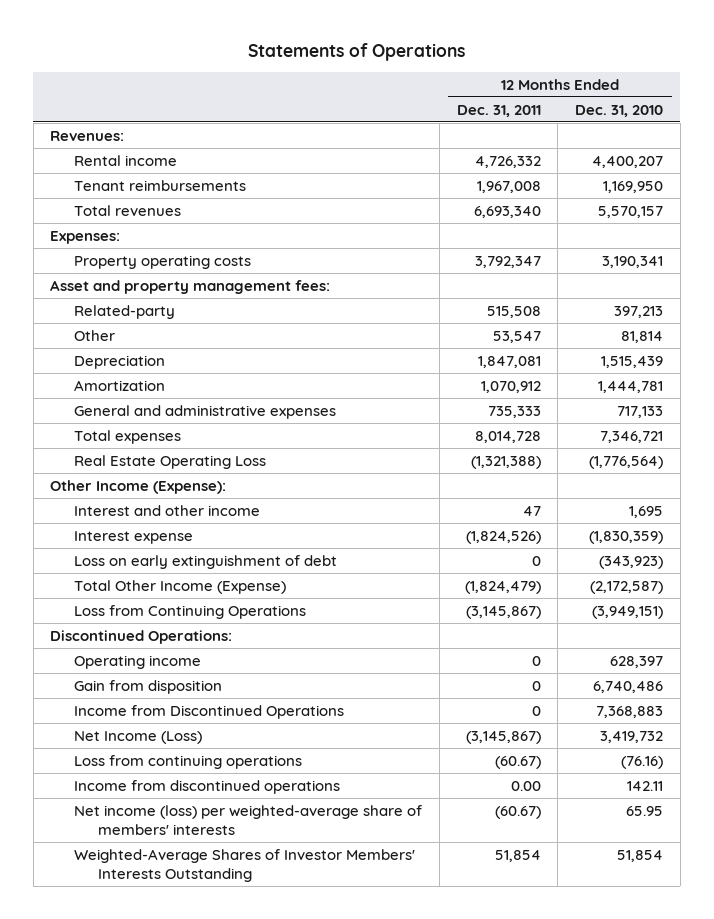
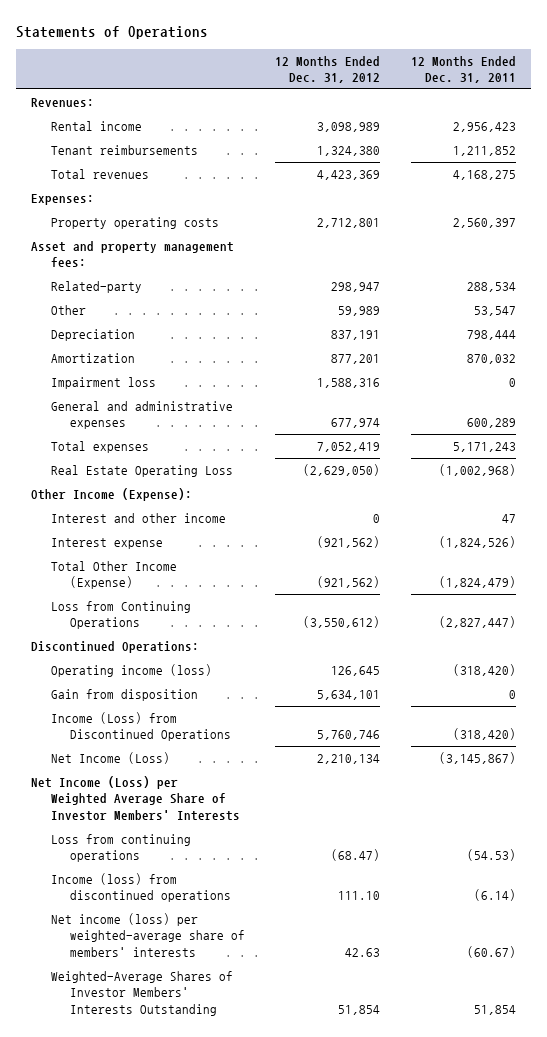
[575,104,664,117] Dec. 31, 2010 -> none
none -> [275,55,381,84] 12 Months Ended Dec. 31, 2012
[474,155,541,168] 4,726,332 -> [452,121,516,132] 2,956,423
[476,180,541,193] 1,967,008 -> [452,145,516,156] 1,211,852
[473,205,541,218] 6,693,340 -> [452,169,516,180] 4,168,275
[474,255,541,268] 3,792,347 -> [452,217,516,228] 2,560,397
[486,305,541,318] 515,508 -> [466,281,516,292] 288,534
[477,355,541,368] 1,847,081 -> [466,329,516,340] 798,444
[480,380,541,393] 1,070,912 -> [466,353,516,364] 870,032
none -> [50,376,156,389] Impairment loss
[487,405,541,418] 735,333 -> [466,418,516,429] 600,289
[474,430,541,443] 8,014,728 -> [452,441,516,452] 5,171,243
[470,455,541,469] (1,321,388) -> [438,463,516,476] (1,002,968)
[74,554,338,569] Loss on early extinguishment of debt -> none
[465,605,541,619] (3,145,867) -> [438,616,516,629] (2,827,447)
[74,654,202,669] Operating income -> [50,663,212,677] Operating income (loss)
[531,655,541,666] 0 -> [452,663,516,676] (318,420)
[74,704,345,719] Income from Discontinued Operations -> [50,711,232,742] Income (Loss) from Discontinued Operations
[531,705,541,716] 0 -> [452,728,516,741] (318,420)
none -> [31,775,240,821] Net Income (Loss) per Weighted Average Share of Investor Members' Interests
[494,755,541,769] (60.67) -> [466,849,516,862] (54.53)
[74,779,341,794] Income from discontinued operations -> [50,872,232,903] Income (loss) from discontinued operations
[510,780,541,791] 0.00 -> [473,889,516,902] (6.14)

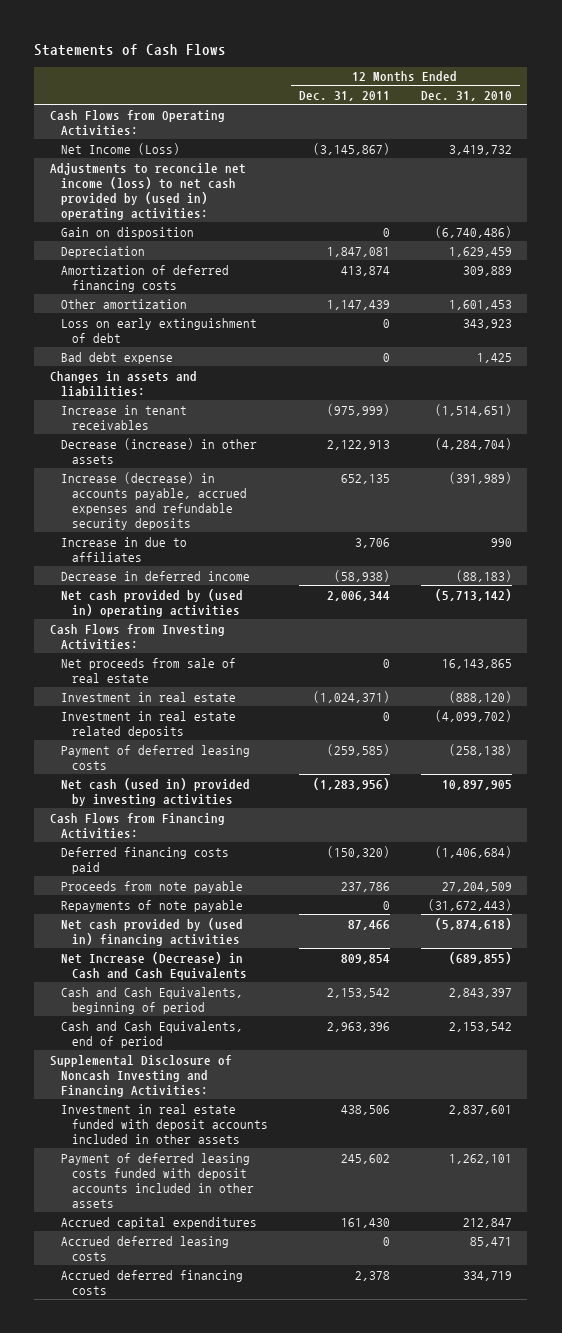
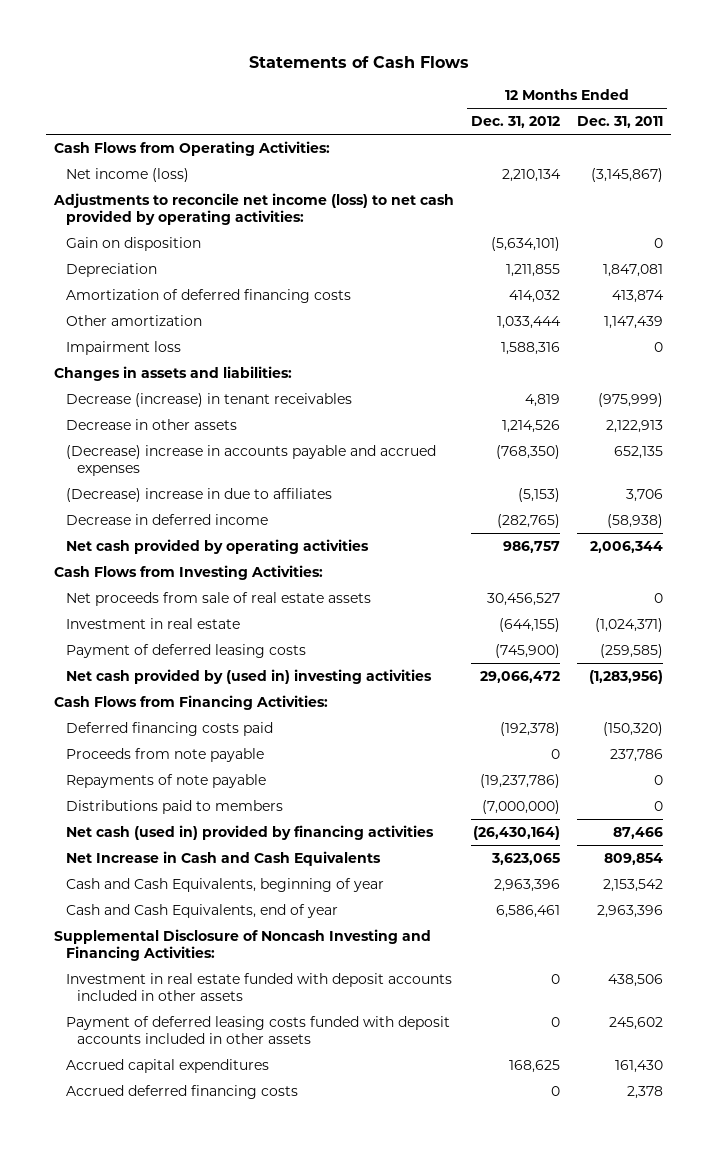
[420,91,512,102] Dec. 31, 2010 -> none
none -> [471,116,561,129] Dec. 31, 2012
[60,142,180,155] Net Income (Loss) -> [65,168,189,183] Net income (loss)
[49,162,246,220] Adjustments to reconcile net income (loss) to net cash provided by (used in) operating activities: -> [53,193,455,226] Adjustments to reconcile net income (loss) to net cash provided by operating activities:
[60,317,257,343] Loss on early extinguishment of debt -> none
[60,351,173,364] Bad debt expense -> none
none -> [65,341,181,356] Impairment loss
[60,404,187,430] Increase in tenant receivables -> [65,393,352,408] Decrease (increase) in tenant receivables
[60,437,257,464] Decrease (increase) in other assets -> [65,419,237,431] Decrease in other assets
[60,471,247,530] Increase (decrease) in accounts payable, accrued expenses and refundable security deposits -> [65,445,436,477] (Decrease) increase in accounts payable and accrued expenses
[60,536,187,562] Increase in due to affiliates -> [65,488,332,503] (Decrease) increase in due to affiliates
[60,588,243,617] Net cash provided by (used in) operating activities -> [65,539,369,555] Net cash provided by operating activities
[60,657,236,683] Net proceeds from sale of real estate -> [65,592,371,607] Net proceeds from sale of real estate assets
[60,710,236,738] Investment in real estate related deposits -> none
[60,777,250,806] Net cash (used in) provided by investing activities -> [65,669,432,685] Net cash provided by (used in) investing activities
none -> [65,800,283,815] Distributions paid to members
[60,917,243,946] Net cash provided by (used in) financing activities -> [65,825,434,841] Net cash (used in) provided by financing activities
[60,951,247,980] Net Increase (Decrease) in Cash and Cash Equivalents -> [65,851,381,867] Net Increase in Cash and Cash Equivalents
[60,986,243,1014] Cash and Cash Equivalents, beginning of period -> [65,878,384,893] Cash and Cash Equivalents, beginning of year
[60,1020,243,1048] Cash and Cash Equivalents, end of period -> [65,904,338,919] Cash and Cash Equivalents, end of year
[60,1235,229,1261] Accrued deferred leasing costs -> none

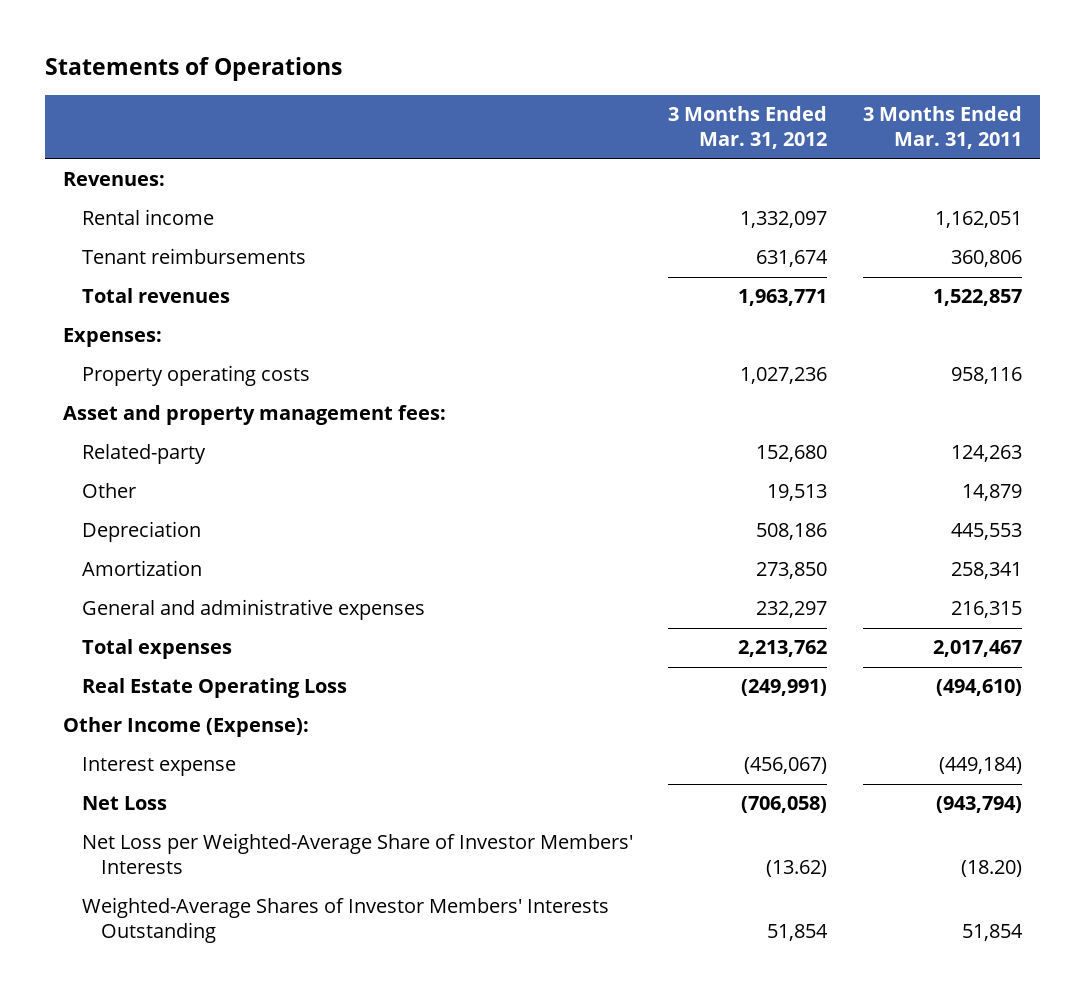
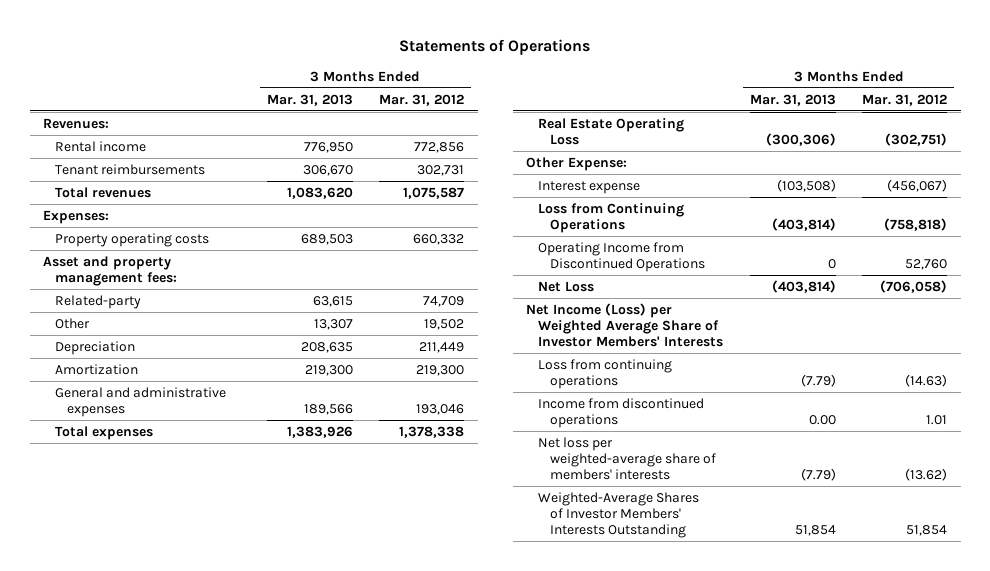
[862,106,1022,149] 3 Months Ended Mar. 31, 2011 -> none
none -> [266,93,353,106] Mar. 31, 2013
[740,211,828,229] 1,332,097 -> [414,141,465,153] 772,856
[756,250,829,268] 631,674 -> [417,164,465,176] 302,731
[738,289,828,307] 1,963,771 -> [403,186,465,199] 1,075,587
[740,367,828,385] 1,027,236 -> [413,233,465,245] 660,332
[756,445,828,463] 152,680 -> [423,295,465,307] 74,709
[767,484,828,502] 19,513 -> [424,318,465,330] 19,502
[756,523,828,541] 508,186 -> [419,341,465,353] 211,449
[756,562,828,580] 273,850 -> [416,364,465,376] 219,300
[756,601,828,619] 232,297 -> [416,404,465,416] 193,046
[738,640,828,658] 2,213,762 -> [399,425,465,438] 1,378,338
[741,679,828,697] (249,991) -> [885,133,948,147] (302,751)
[62,717,309,738] Other Income (Expense): -> [525,156,627,171] Other Expense:
none -> [538,202,685,234] Loss from Continuing Operations
none -> [538,241,706,273] Operating Income from Discontinued Operations
none -> [525,302,724,348] Net Income (Loss) per Weighted Average Share of Investor Members' Interests
none -> [538,358,673,390] Loss from continuing operations
none -> [538,397,705,429] Income from discontinued operations
[81,833,633,875] Net Loss per Weighted-Average Share of Investor Members' Interests -> [538,436,717,481] Net loss per weighted-average share of members' interests

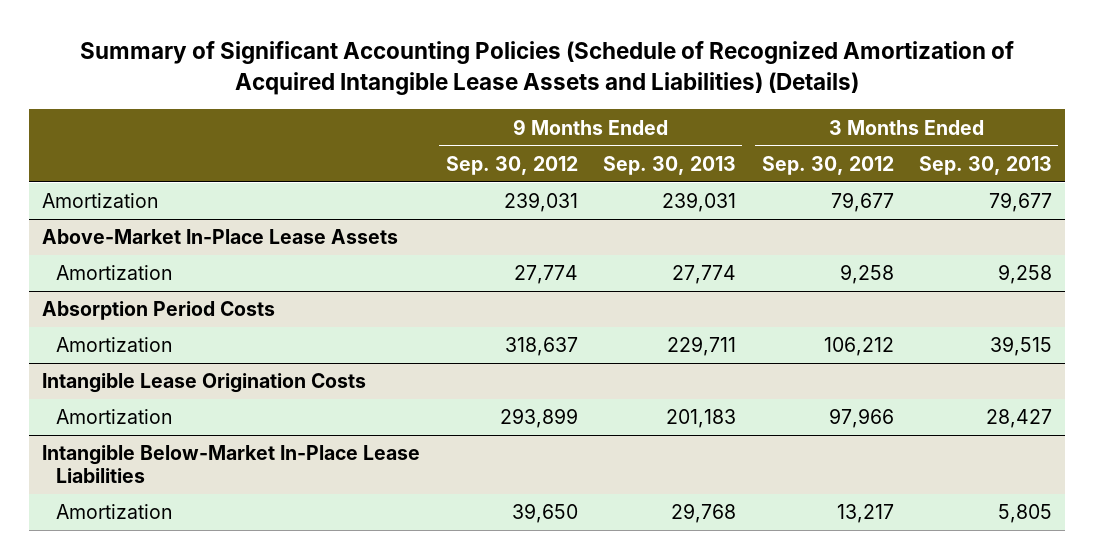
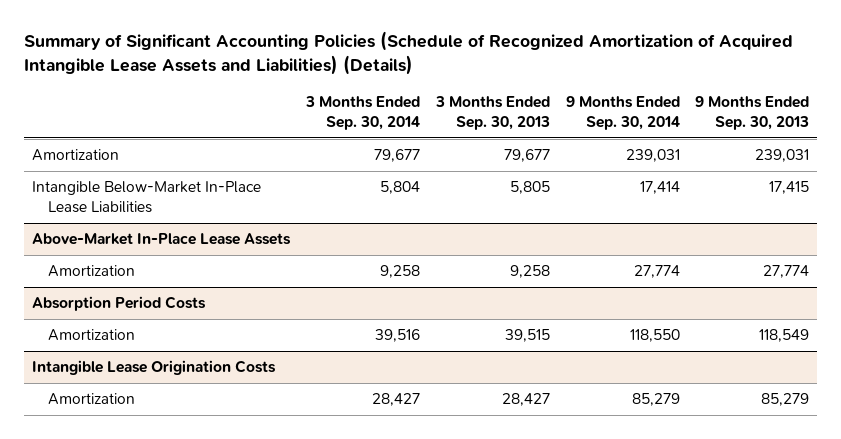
[445,155,578,175] Sep. 30, 2012 -> none
[761,155,894,175] Sep. 30, 2012 -> none
none -> [304,96,420,131] 3 Months Ended Sep. 30, 2014
none -> [565,96,680,131] 9 Months Ended Sep. 30, 2014
none -> [31,181,261,213] Intangible Below-Market In-Place Lease Liabilities
[667,336,737,357] 229,711 -> [759,329,810,343] 118,549
[41,445,420,484] Intangible Below-Market In-Place Lease Liabilities -> none
[55,504,173,520] Amortization -> none
[666,409,737,429] 201,183 -> [761,393,810,407] 85,279

